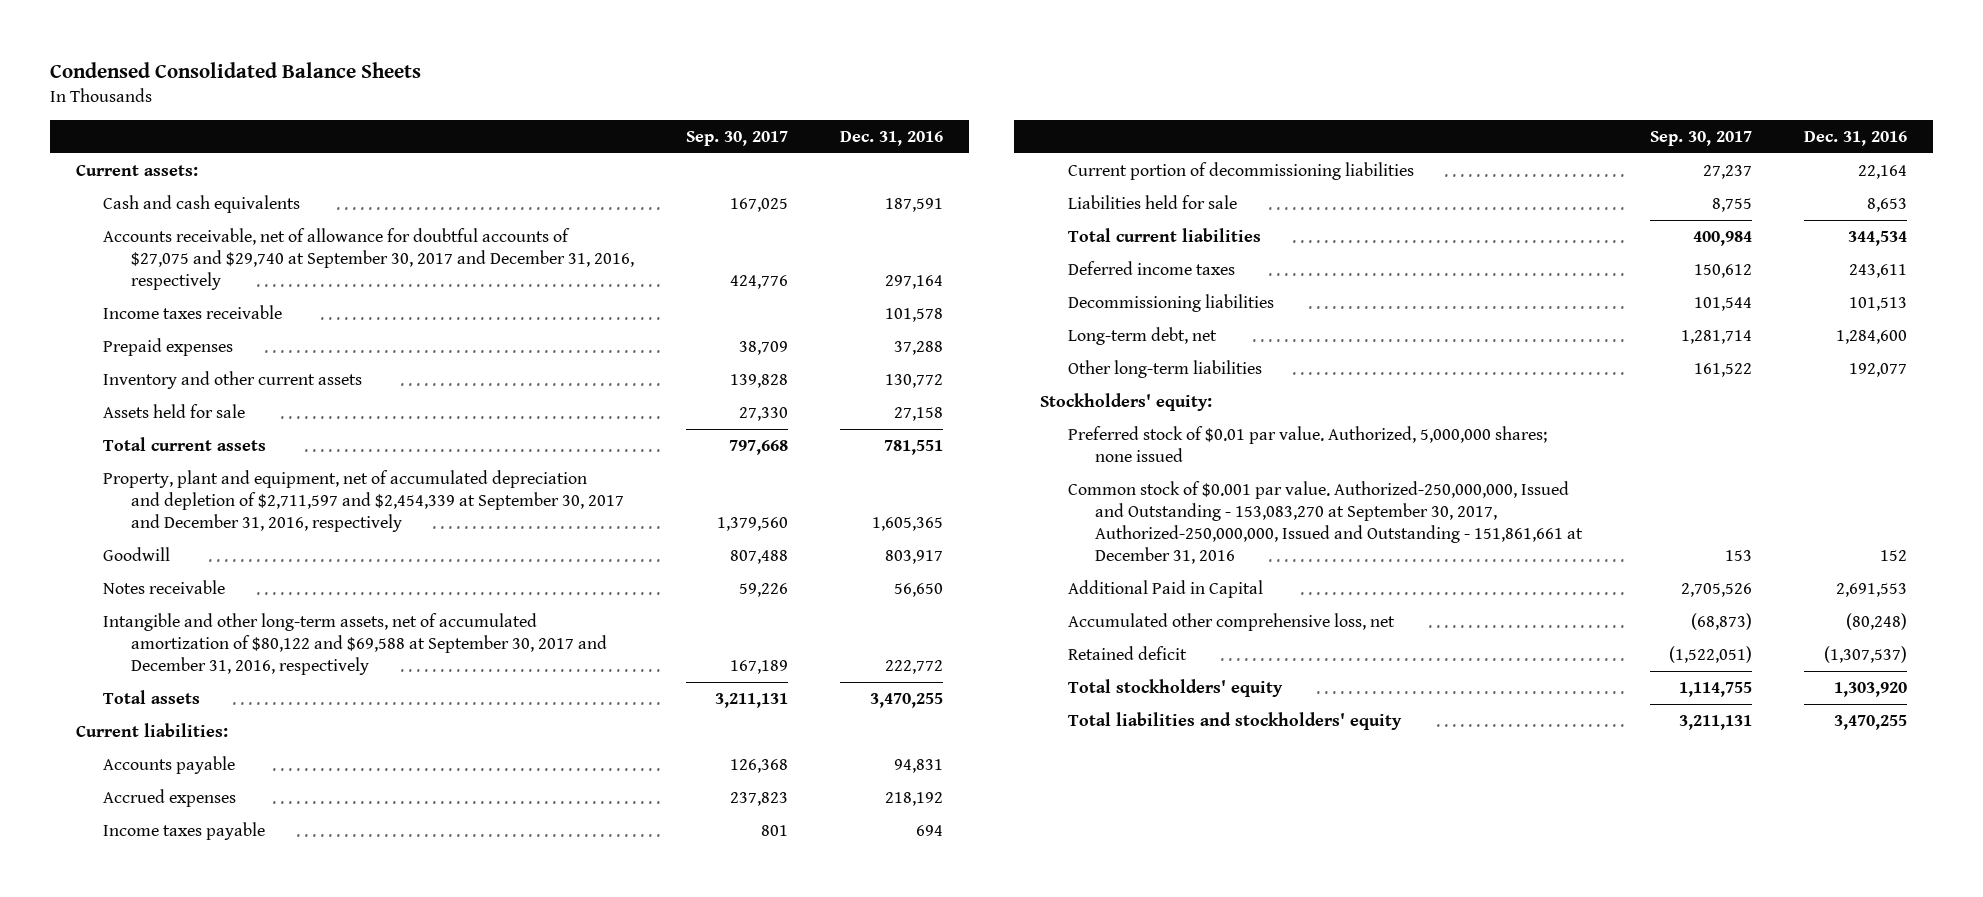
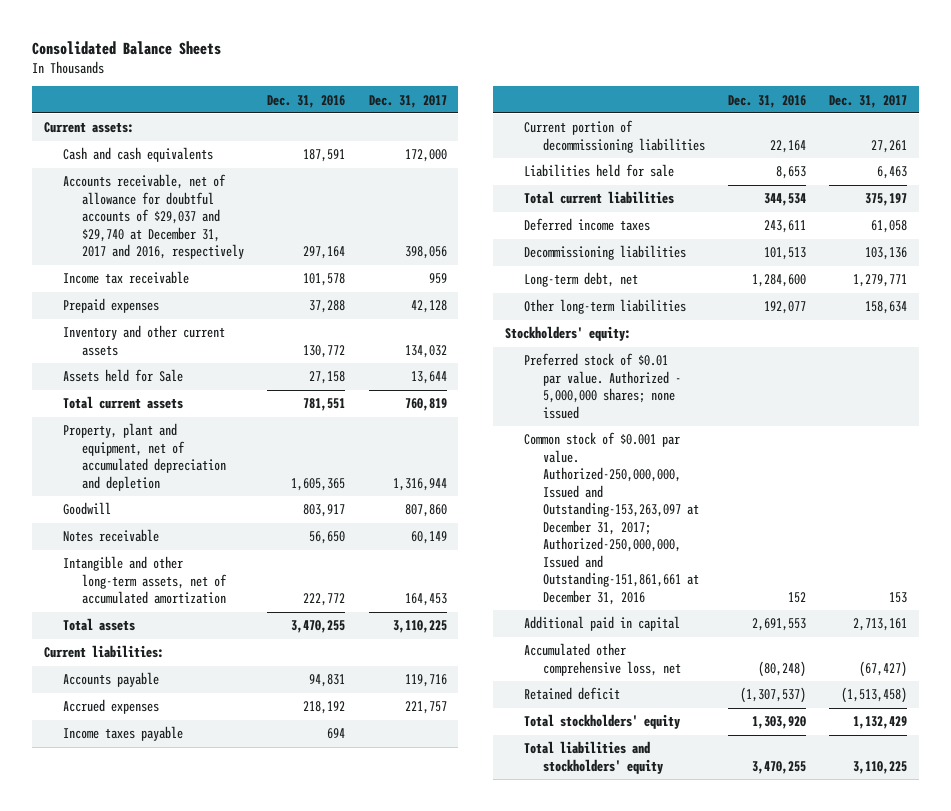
[49,61,421,78] Condensed Consolidated Balance Sheets -> [32,40,222,55] Consolidated Balance Sheets
[685,131,788,147] Sep. 30, 2017 -> none
none -> [368,94,447,108] Dec. 31, 2017
[103,227,634,290] Accounts receivable, net of allowance for doubtful accounts of $27,075 and $29,740 at September 30, 2017 and December 31, 2016, respectively -> [63,174,245,260] Accounts receivable, net of allowance for doubtful accounts of $29,037 and $29,740 at December 31, 2017 and 2016, respectively
[103,304,283,319] Income taxes receivable -> [63,271,190,285] Income tax receivable
[103,403,246,418] Assets held for sale -> [63,369,184,383] Assets held for Sale
[103,469,624,532] Property, plant and equipment, net of accumulated depreciation and depletion of $2,711,597 and $2,454,339 at September 30, 2017 and December 31, 2016, respectively -> [63,423,227,491] Property, plant and equipment, net of accumulated depreciation and depletion
[103,612,607,675] Intangible and other long-term assets, net of accumulated amortization of $80,122 and $69,588 at September 30, 2017 and December 31, 2016, respectively -> [63,556,228,605] Intangible and other long-term assets, net of accumulated amortization
[1067,425,1547,462] Preferred stock of $0.01 par value. Authorized, 5,000,000 shares; none issued -> [523,353,681,419] Preferred stock of $0.01 par value. Authorized - 5,000,000 shares; none issued
[1067,480,1583,564] Common stock of $0.001 par value. Authorized-250,000,000, Issued and Outstanding - 153,083,270 at September 30, 2017, Authorized-250,000,000, Issued and Outstanding - 151,861,661 at December 31, 2016 -> [523,432,699,605] Common stock of $0.001 par value. Authorized-250,000,000, Issued and Outstanding-153,263,097 at December 31, 2017; Authorized-250,000,000, Issued and Outstanding-151,861,661 at December 31, 2016
[1067,579,1263,598] Additional Paid in Capital -> [523,616,680,632] Additional paid in capital

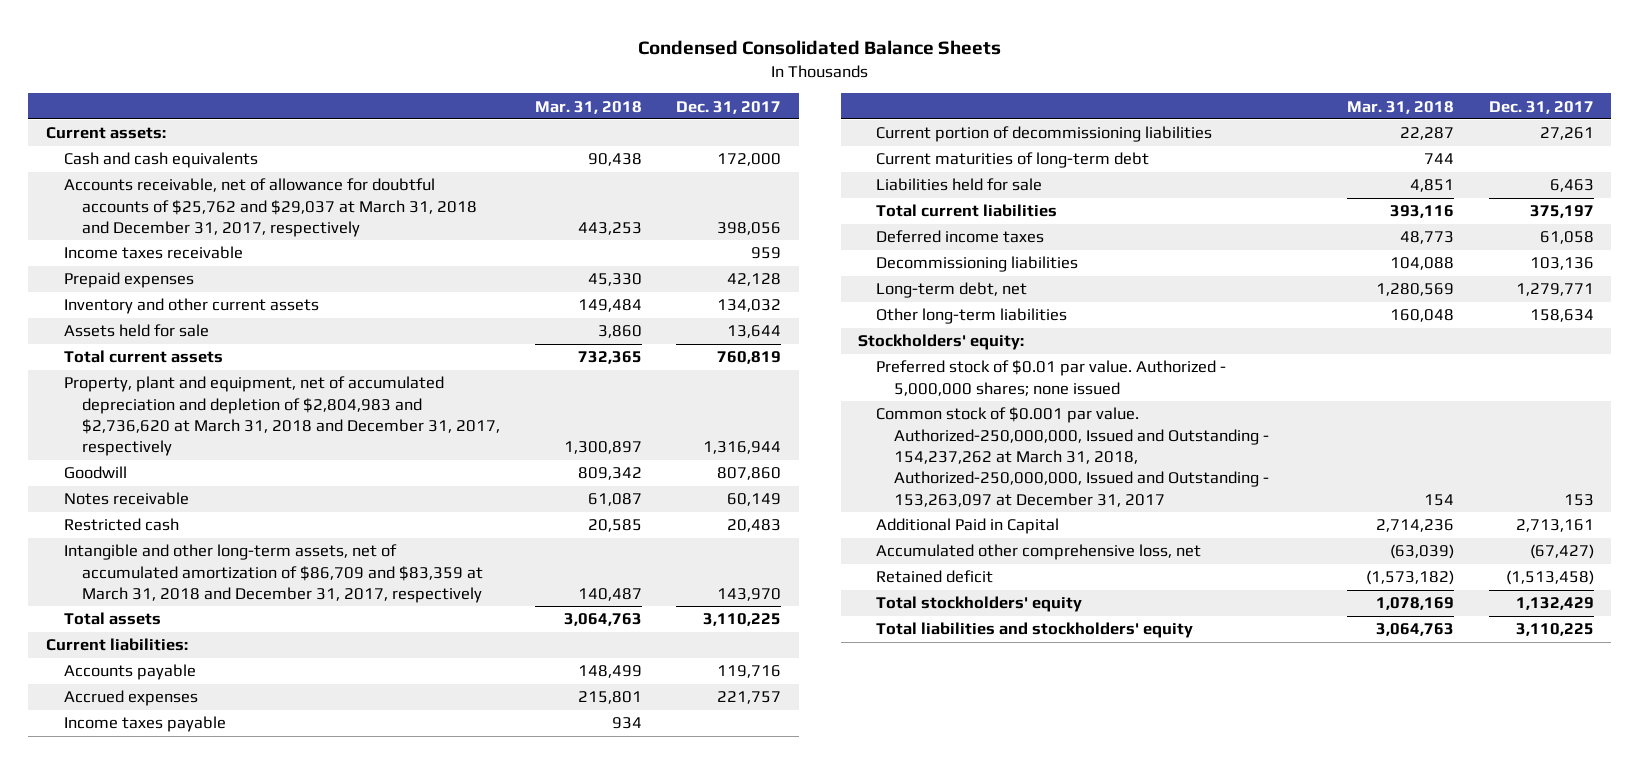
[32,40,222,55] Consolidated Balance Sheets -> [637,40,1001,56] Condensed Consolidated Balance Sheets
[267,94,346,108] Dec. 31, 2016 -> none
none -> [534,100,642,114] Mar. 31, 2018
[63,174,245,260] Accounts receivable, net of allowance for doubtful accounts of $29,037 and $29,740 at December 31, 2017 and 2016, respectively -> [63,178,477,238] Accounts receivable, net of allowance for doubtful accounts of $25,762 and $29,037 at March 31, 2018 and December 31, 2017, respectively
[63,271,190,285] Income tax receivable -> [63,246,243,260] Income taxes receivable
[63,369,184,383] Assets held for Sale -> [63,324,209,338] Assets held for sale
[63,423,227,491] Property, plant and equipment, net of accumulated depreciation and depletion -> [63,376,500,457] Property, plant and equipment, net of accumulated depreciation and depletion of $2,804,983 and $2,736,620 at March 31, 2018 and December 31, 2017, respectively
none -> [63,518,179,532] Restricted cash
[63,556,228,605] Intangible and other long-term assets, net of accumulated amortization -> [63,544,483,604] Intangible and other long-term assets, net of accumulated amortization of $86,709 and $83,359 at March 31, 2018 and December 31, 2017, respectively
[404,593,447,607] 164,453 -> [717,588,782,602] 143,970
none -> [876,152,1150,169] Current maturities of long-term debt
[523,432,699,605] Common stock of $0.001 par value. Authorized-250,000,000, Issued and Outstanding-153,263,097 at December 31, 2017; Authorized-250,000,000, Issued and Outstanding-151,861,661 at December 31, 2016 -> [876,407,1270,507] Common stock of $0.001 par value. Authorized-250,000,000, Issued and Outstanding - 154,237,262 at March 31, 2018, Authorized-250,000,000, Issued and Outstanding - 153,263,097 at December 31, 2017
[523,616,680,632] Additional paid in capital -> [876,518,1060,535] Additional Paid in Capital

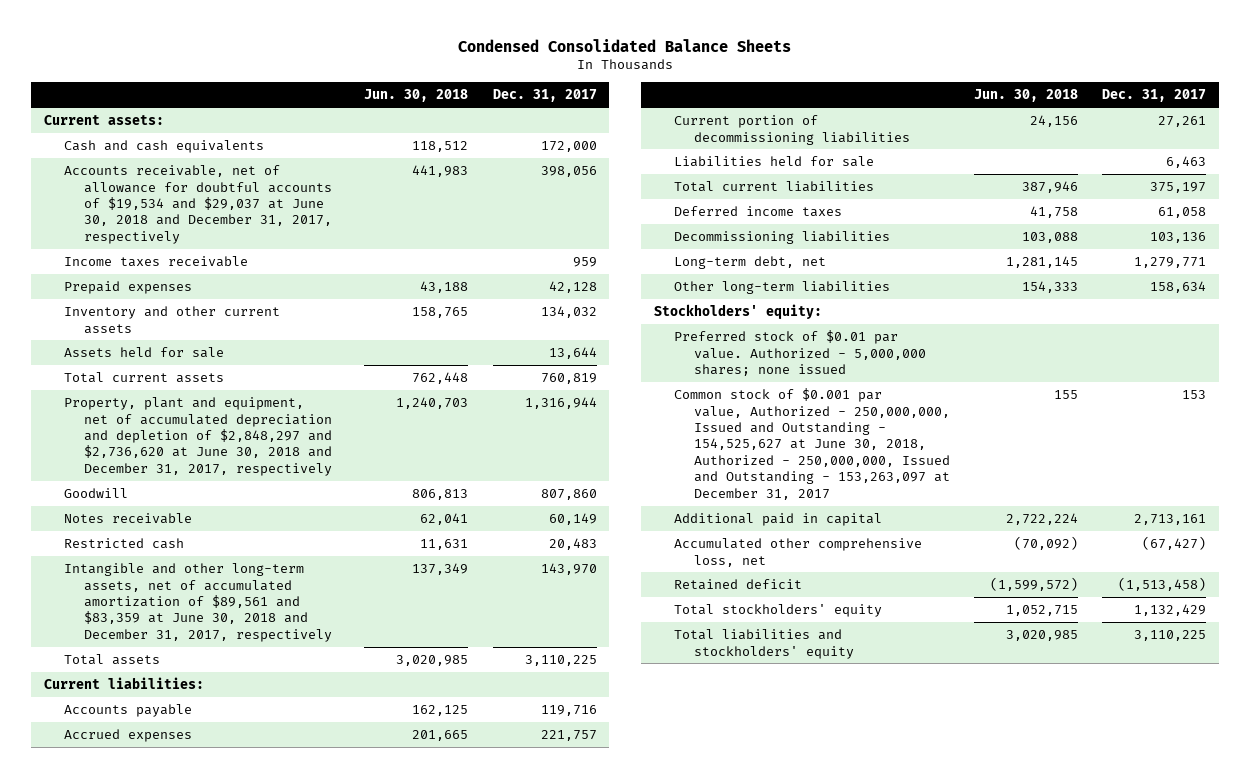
[534,100,642,114] Mar. 31, 2018 -> none
none -> [364,89,469,103] Jun. 30, 2018
[63,178,477,238] Accounts receivable, net of allowance for doubtful accounts of $25,762 and $29,037 at March 31, 2018 and December 31, 2017, respectively -> [63,165,332,244] Accounts receivable, net of allowance for doubtful accounts of $19,534 and $29,037 at June 30, 2018 and December 31, 2017, respectively
[63,376,500,457] Property, plant and equipment, net of accumulated depreciation and depletion of $2,804,983 and $2,736,620 at March 31, 2018 and December 31, 2017, respectively -> [63,397,332,476] Property, plant and equipment, net of accumulated depreciation and depletion of $2,848,297 and $2,736,620 at June 30, 2018 and December 31, 2017, respectively
[63,544,483,604] Intangible and other long-term assets, net of accumulated amortization of $86,709 and $83,359 at March 31, 2018 and December 31, 2017, respectively -> [63,563,332,642] Intangible and other long-term assets, net of accumulated amortization of $89,561 and $83,359 at June 30, 2018 and December 31, 2017, respectively
[63,716,226,733] Income taxes payable -> none
[876,152,1150,169] Current maturities of long-term debt -> none
[876,407,1270,507] Common stock of $0.001 par value. Authorized-250,000,000, Issued and Outstanding - 154,237,262 at March 31, 2018, Authorized-250,000,000, Issued and Outstanding - 153,263,097 at December 31, 2017 -> [673,388,950,500] Common stock of $0.001 par value, Authorized - 250,000,000, Issued and Outstanding - 154,525,627 at June 30, 2018, Authorized - 250,000,000, Issued and Outstanding - 153,263,097 at December 31, 2017
[876,518,1060,535] Additional Paid in Capital -> [673,513,882,527] Additional paid in capital

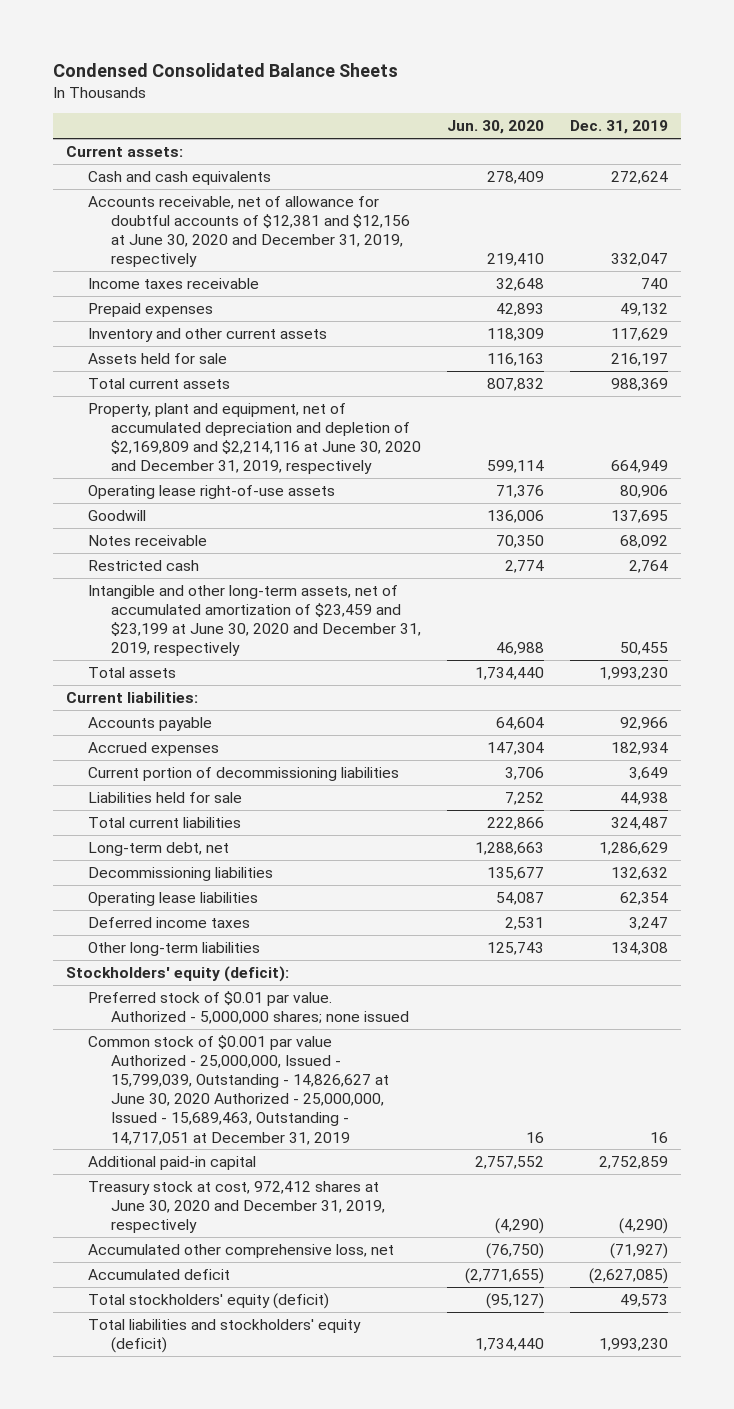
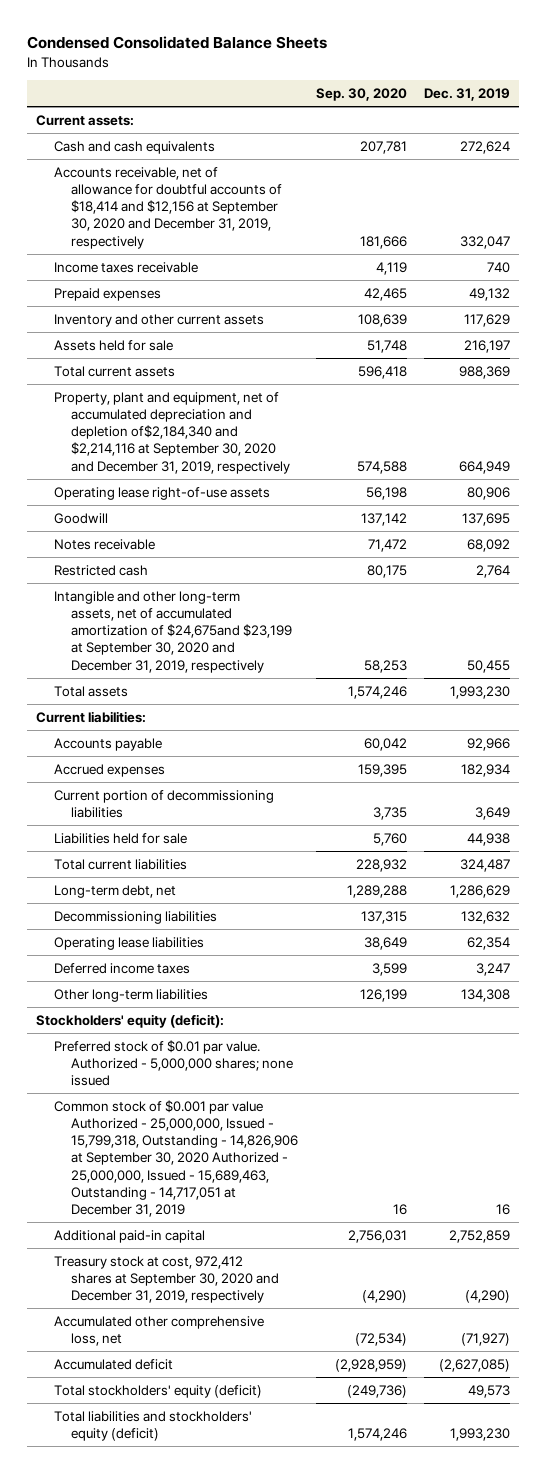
[447,120,545,135] Jun. 30, 2020 -> none
none -> [315,88,407,102] Sep. 30, 2020
[88,195,411,268] Accounts receivable, net of allowance for doubtful accounts of $12,381 and $12,156 at June 30, 2020 and December 31, 2019, respectively -> [53,166,283,249] Accounts receivable, net of allowance for doubtful accounts of $18,414 and $12,156 at September 30, 2020 and December 31, 2019, respectively
[88,402,422,475] Property, plant and equipment, net of accumulated depreciation and depletion of $2,169,809 and $2,214,116 at June 30, 2020 and December 31, 2019, respectively -> [53,391,291,474] Property, plant and equipment, net of accumulated depreciation and depletion of$2,184,340 and $2,214,116 at September 30, 2020 and December 31, 2019, respectively
[88,584,422,657] Intangible and other long-term assets, net of accumulated amortization of $23,459 and $23,199 at June 30, 2020 and December 31, 2019, respectively -> [53,590,293,673] Intangible and other long-term assets, net of accumulated amortization of $24,675and $23,199 at September 30, 2020 and December 31, 2019, respectively
[88,1034,390,1145] Common stock of $0.001 par value Authorized - 25,000,000, Issued - 15,799,039, Outstanding - 14,826,627 at June 30, 2020 Authorized - 25,000,000, Issued - 15,689,463, Outstanding - 14,717,051 at December 31, 2019 -> [53,1099,299,1217] Common stock of $0.001 par value Authorized - 25,000,000, Issued - 15,799,318, Outstanding - 14,826,906 at September 30, 2020 Authorized - 25,000,000, Issued - 15,689,463, Outstanding - 14,717,051 at December 31, 2019
[88,1180,386,1234] Treasury stock at cost, 972,412 shares at June 30, 2020 and December 31, 2019, respectively -> [53,1255,280,1304] Treasury stock at cost, 972,412 shares at September 30, 2020 and December 31, 2019, respectively

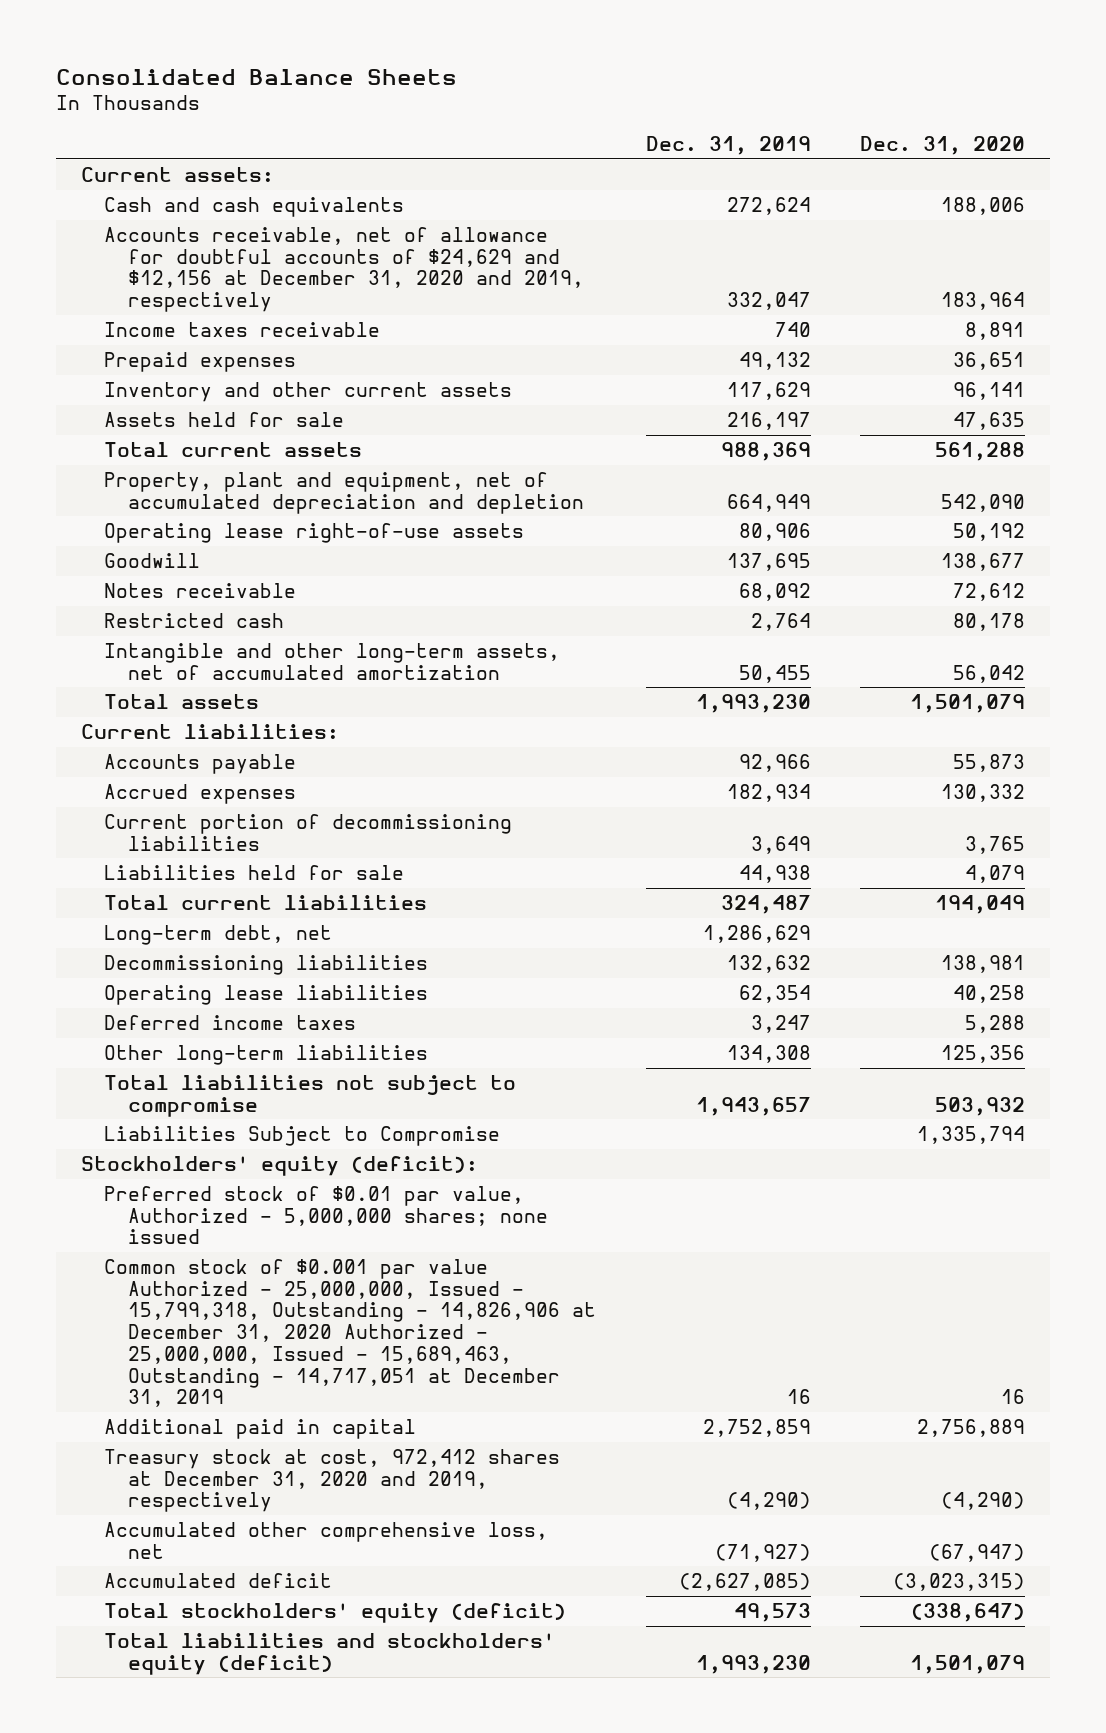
[27,36,328,50] Condensed Consolidated Balance Sheets -> [55,68,457,85] Consolidated Balance Sheets
[315,88,407,102] Sep. 30, 2020 -> none
none -> [860,136,1026,156] Dec. 31, 2020
[53,166,283,249] Accounts receivable, net of allowance for doubtful accounts of $18,414 and $12,156 at September 30, 2020 and December 31, 2019, respectively -> [104,227,584,313] Accounts receivable, net of allowance for doubtful accounts of $24,629 and $12,156 at December 31, 2020 and 2019, respectively
[53,391,291,474] Property, plant and equipment, net of accumulated depreciation and depletion of$2,184,340 and $2,214,116 at September 30, 2020 and December 31, 2019, respectively -> [104,472,584,514] Property, plant and equipment, net of accumulated depreciation and depletion
[53,590,293,673] Intangible and other long-term assets, net of accumulated amortization of $24,675and $23,199 at September 30, 2020 and December 31, 2019, respectively -> [104,643,561,680] Intangible and other long-term assets, net of accumulated amortization
none -> [104,1075,517,1117] Total liabilities not subject to compromise
none -> [104,1126,501,1147] Liabilities Subject to Compromise
[53,1039,294,1087] Preferred stock of $0.01 par value. Authorized - 5,000,000 shares; none issued -> [104,1186,548,1245] Preferred stock of $0.01 par value, Authorized - 5,000,000 shares; none issued
[53,1099,299,1217] Common stock of $0.001 par value Authorized - 25,000,000, Issued - 15,799,318, Outstanding - 14,826,906 at September 30, 2020 Authorized - 25,000,000, Issued - 15,689,463, Outstanding - 14,717,051 at December 31, 2019 -> [104,1259,596,1408] Common stock of $0.001 par value Authorized - 25,000,000, Issued - 15,799,318, Outstanding - 14,826,906 at December 31, 2020 Authorized - 25,000,000, Issued - 15,689,463, Outstanding - 14,717,051 at December 31, 2019
[53,1229,205,1243] Additional paid-in capital -> [104,1419,417,1440] Additional paid in capital
[53,1255,280,1304] Treasury stock at cost, 972,412 shares at September 30, 2020 and December 31, 2019, respectively -> [104,1449,561,1513] Treasury stock at cost, 972,412 shares at December 31, 2020 and 2019, respectively

